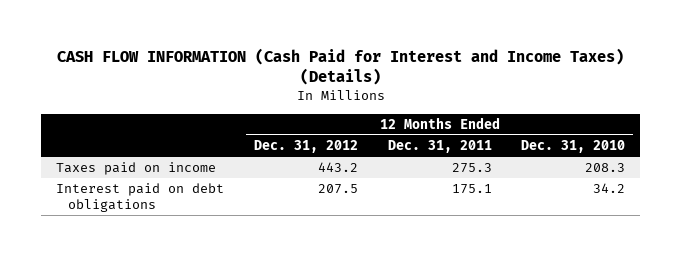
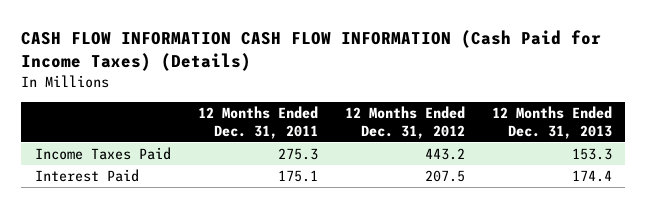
[56,47,624,86] CASH FLOW INFORMATION (Cash Paid for Interest and Income Taxes) (Details) -> [21,30,602,72] CASH FLOW INFORMATION CASH FLOW INFORMATION (Cash Paid for Income Taxes) (Details)
[521,140,626,154] Dec. 31, 2010 -> none
none -> [491,105,612,139] 12 Months Ended Dec. 31, 2013
[56,162,217,176] Taxes paid on income -> [34,147,171,161] Income Taxes Paid
[56,183,225,213] Interest paid on debt obligations -> [34,169,139,183] Interest Paid

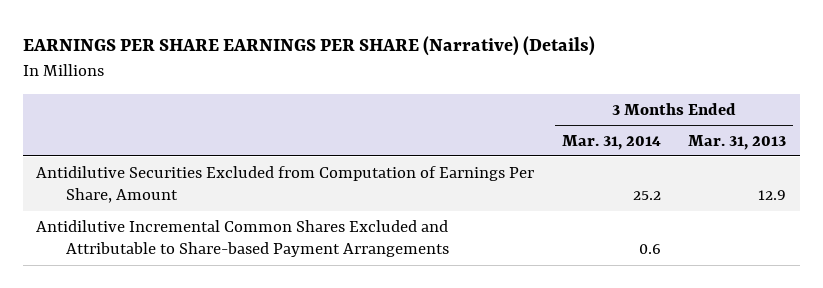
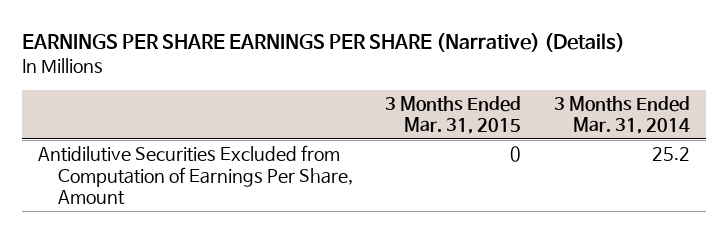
[688,134,787,150] Mar. 31, 2013 -> none
none -> [385,95,522,135] 3 Months Ended Mar. 31, 2015
[36,219,449,258] Antidilutive Incremental Common Shares Excluded and Attributable to Share-based Payment Arrangements -> none

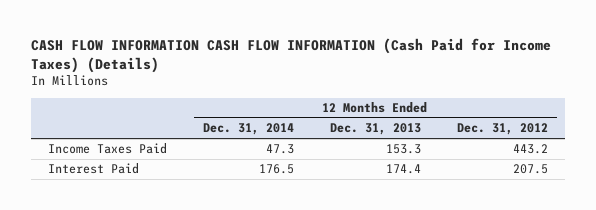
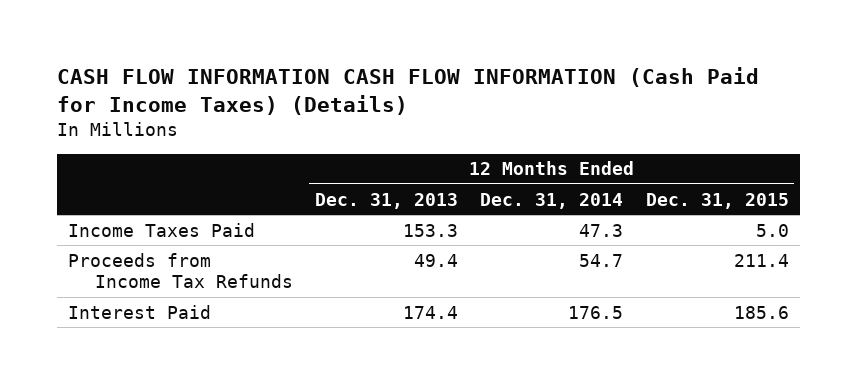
[456,123,548,136] Dec. 31, 2012 -> none
none -> [645,192,789,209] Dec. 31, 2015
none -> [67,252,293,289] Proceeds from Income Tax Refunds

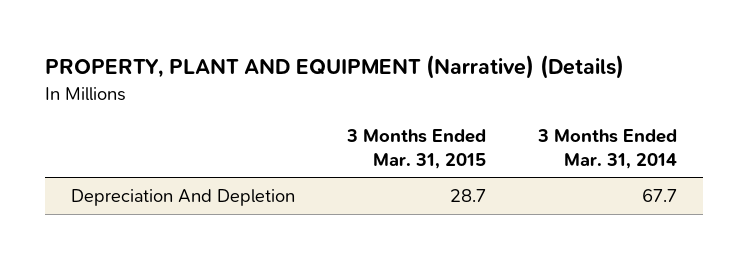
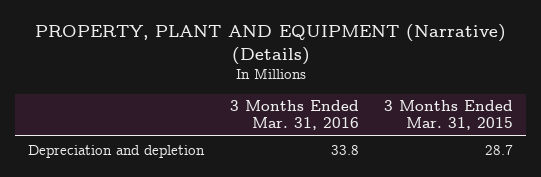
[536,129,677,169] 3 Months Ended Mar. 31, 2014 -> none
none -> [229,100,359,131] 3 Months Ended Mar. 31, 2016
[71,189,296,207] Depreciation And Depletion -> [28,144,206,158] Depreciation and depletion

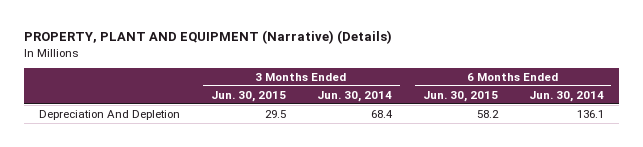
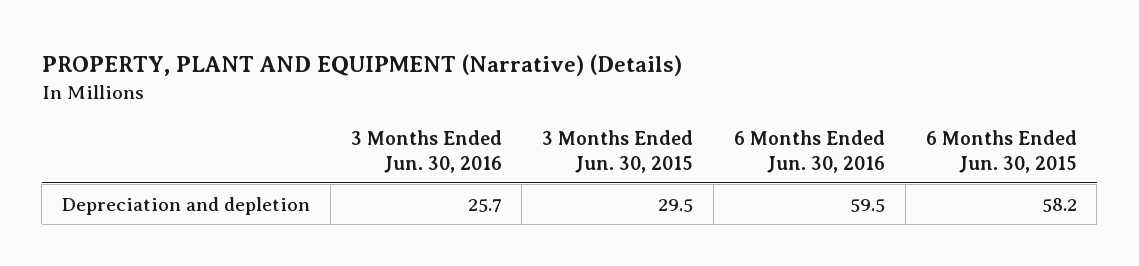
[316,90,392,102] Jun. 30, 2014 -> none
[528,90,604,102] Jun. 30, 2014 -> none
none -> [350,129,502,173] 3 Months Ended Jun. 30, 2016
none -> [733,129,885,173] 6 Months Ended Jun. 30, 2016
[39,109,181,120] Depreciation And Depletion -> [62,196,311,215] Depreciation and depletion

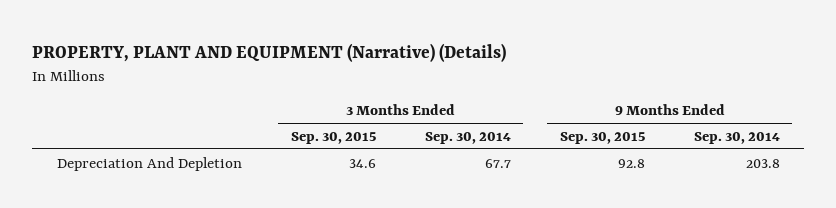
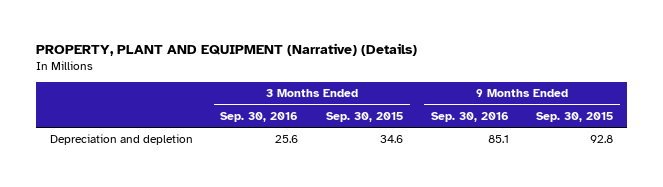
[424,131,511,144] Sep. 30, 2014 -> none
[693,131,780,144] Sep. 30, 2014 -> none
none -> [220,111,299,122] Sep. 30, 2016
none -> [430,111,509,122] Sep. 30, 2016
[56,156,242,171] Depreciation And Depletion -> [49,134,193,146] Depreciation and depletion

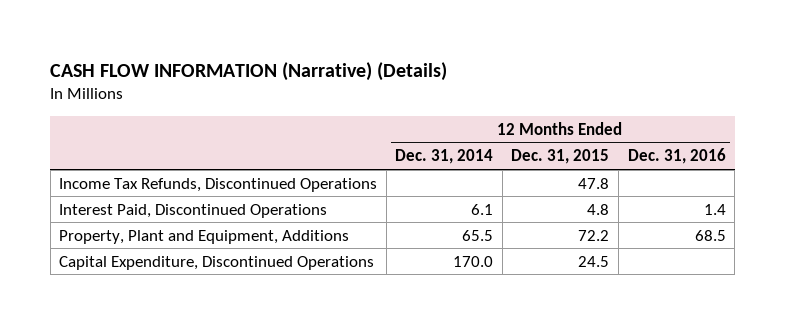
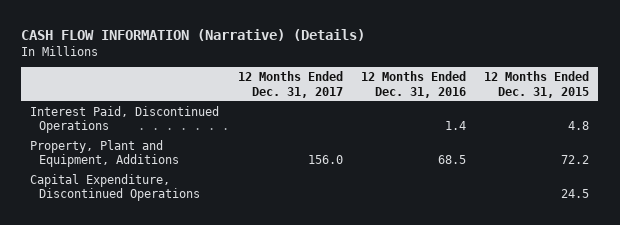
[395,149,494,165] Dec. 31, 2014 -> none
none -> [237,71,343,98] 12 Months Ended Dec. 31, 2017
[59,177,378,192] Income Tax Refunds, Discontinued Operations -> none

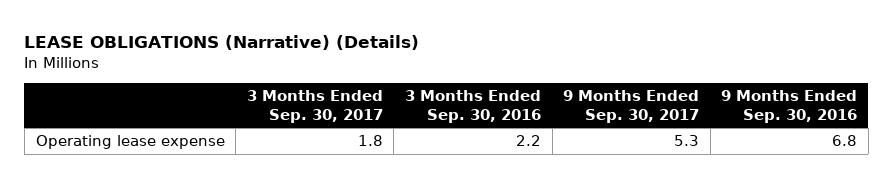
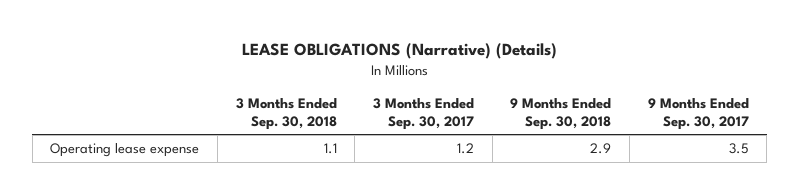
[404,90,541,123] 3 Months Ended Sep. 30, 2016 -> none
[721,90,858,123] 9 Months Ended Sep. 30, 2016 -> none
none -> [235,98,337,130] 3 Months Ended Sep. 30, 2018
none -> [510,98,612,130] 9 Months Ended Sep. 30, 2018
[357,135,383,147] 1.8 -> [457,143,475,155] 1.2
[674,135,700,147] 5.3 -> [728,143,749,155] 3.5

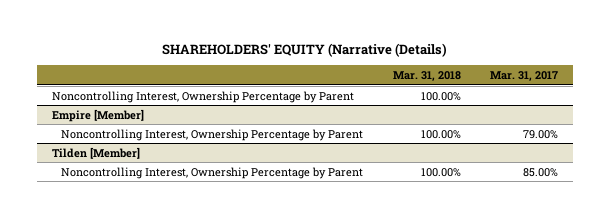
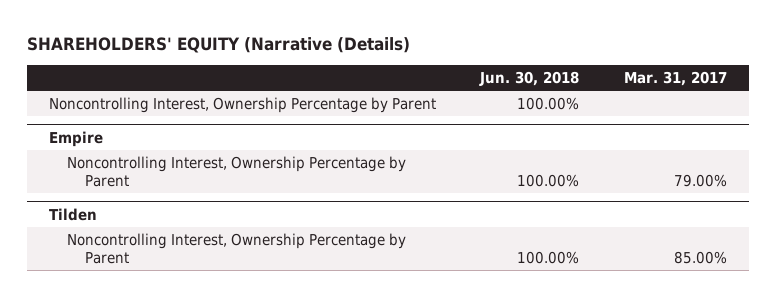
[392,70,461,81] Mar. 31, 2018 -> none
none -> [479,70,580,86] Jun. 30, 2018
[51,108,144,122] Empire [Member] -> [49,131,104,148] Empire
[51,146,140,159] Tilden [Member] -> [49,208,98,222] Tilden

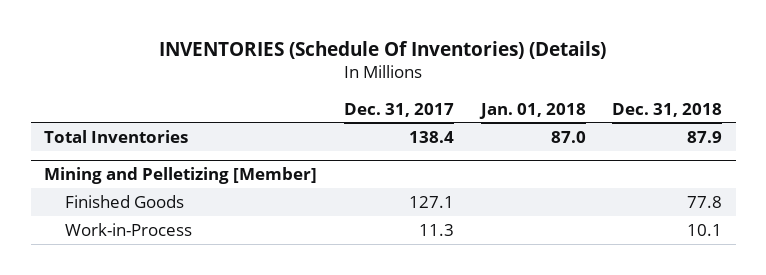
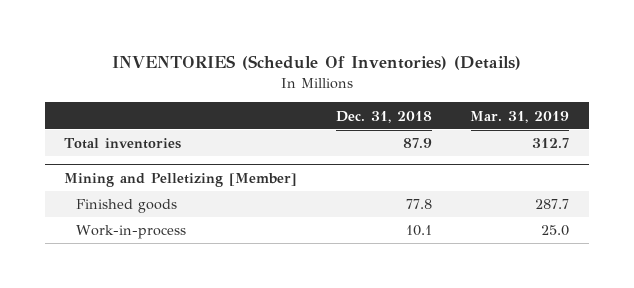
[343,102,454,117] Dec. 31, 2017 -> none
[478,102,586,119] Jan. 01, 2018 -> none
none -> [470,110,570,123] Mar. 31, 2019
[44,129,189,143] Total Inventories -> [64,138,182,150] Total inventories
[64,194,184,208] Finished Goods -> [75,199,177,214] Finished goods
[64,222,192,236] Work-in-Process -> [75,225,186,240] Work-in-process

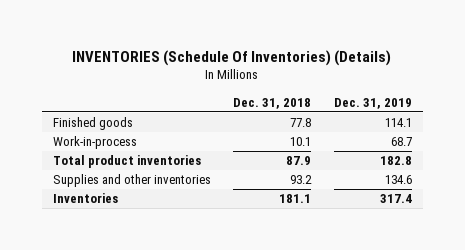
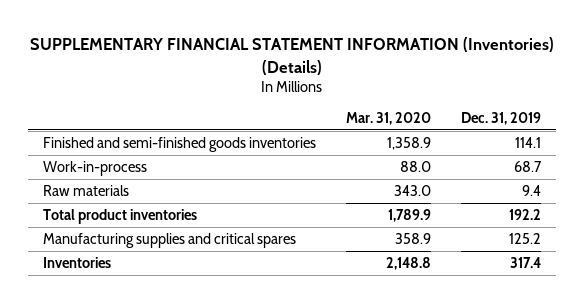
[72,49,392,66] INVENTORIES (Schedule Of Inventories) (Details) -> [30,37,555,75] SUPPLEMENTARY FINANCIAL STATEMENT INFORMATION (Inventories) (Details)
[233,97,312,109] Dec. 31, 2018 -> none
none -> [346,111,432,125] Mar. 31, 2020
[52,117,133,131] Finished goods -> [43,136,317,152] Finished and semi-finished goods inventories
none -> [43,184,130,196] Raw materials
[379,156,412,166] 182.8 -> [509,208,542,220] 192.2
[52,174,211,188] Supplies and other inventories -> [43,232,297,248] Manufacturing supplies and critical spares
[384,175,412,185] 134.6 -> [509,232,542,244] 125.2

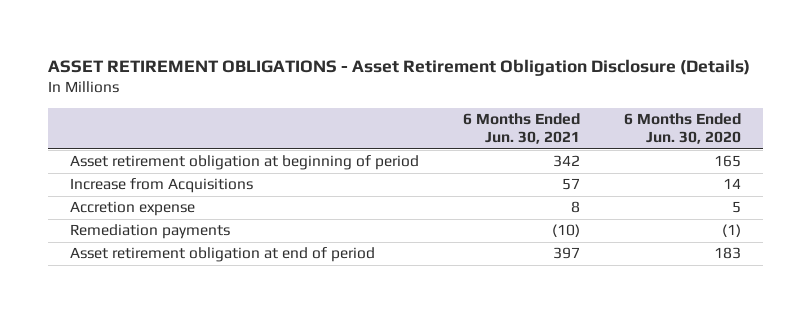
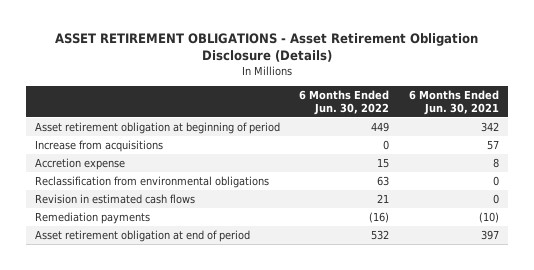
[623,112,741,145] 6 Months Ended Jun. 30, 2020 -> none
none -> [299,89,390,115] 6 Months Ended Jun. 30, 2022
[69,178,253,194] Increase from Acquisitions -> [35,139,164,152] Increase from acquisitions
none -> [35,175,270,188] Reclassification from environmental obligations
none -> [35,193,196,204] Revision in estimated cash flows

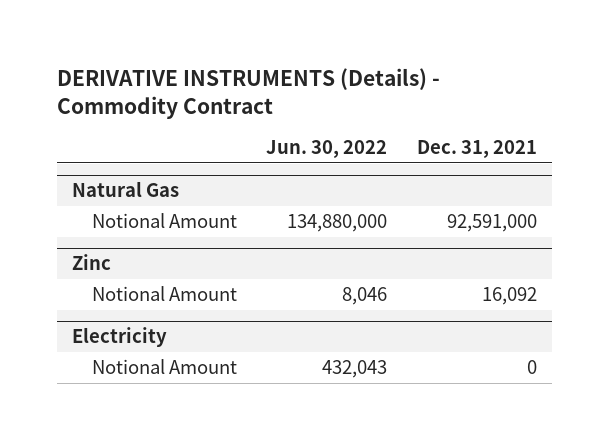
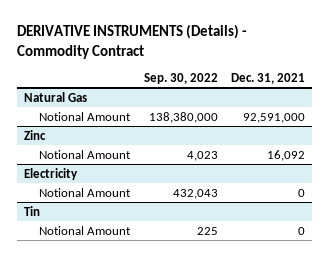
[266,140,388,159] Jun. 30, 2022 -> none
none -> [143,72,218,84] Sep. 30, 2022
none -> [23,205,40,216] Tin
none -> [39,225,132,235] Notional Amount

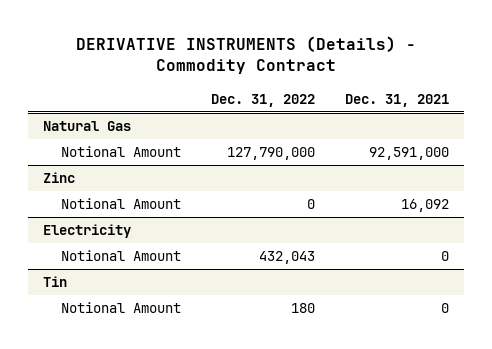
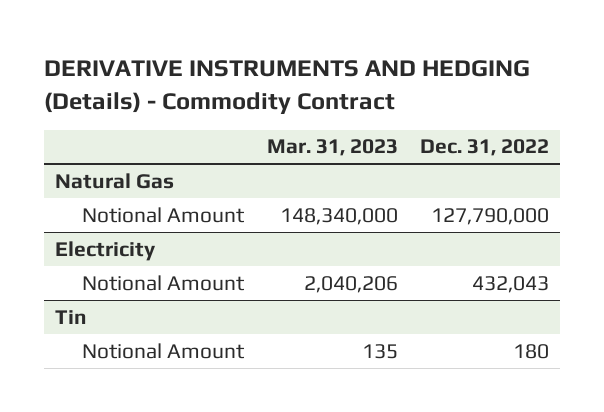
[76,35,417,75] DERIVATIVE INSTRUMENTS (Details) - Commodity Contract -> [43,60,530,114] DERIVATIVE INSTRUMENTS AND HEDGING (Details) - Commodity Contract
[345,93,450,107] Dec. 31, 2021 -> none
none -> [266,139,398,157] Mar. 31, 2023
[42,172,75,184] Zinc -> none
[60,198,181,210] Notional Amount -> none

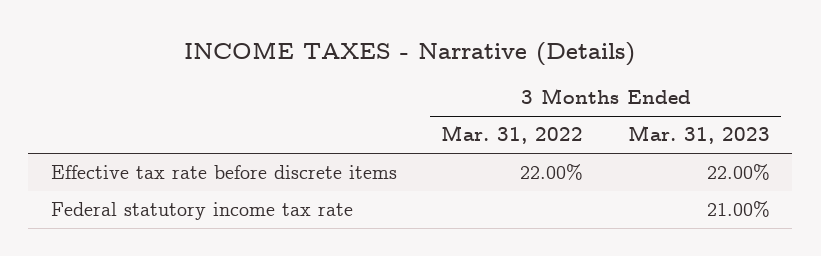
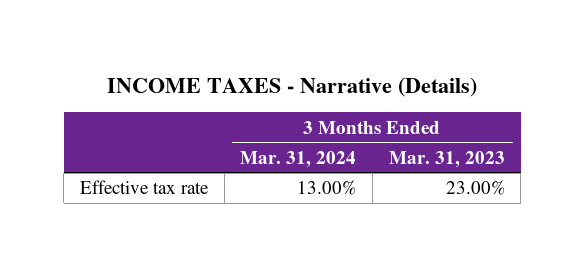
[441,125,584,145] Mar. 31, 2022 -> none
none -> [240,150,357,168] Mar. 31, 2024
[50,202,353,221] Federal statutory income tax rate -> none
[50,165,397,180] Effective tax rate before discrete items -> [79,180,209,195] Effective tax rate
[707,164,771,181] 22.00% -> [445,180,505,196] 23.00%

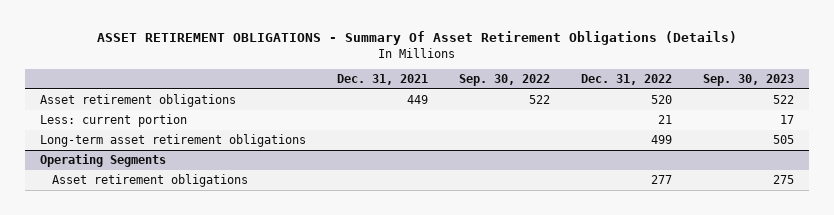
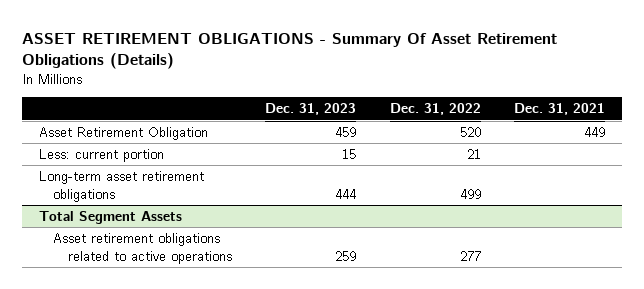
[459,73,551,86] Sep. 30, 2022 -> none
[702,73,794,86] Sep. 30, 2023 -> none
none -> [265,103,357,116] Dec. 31, 2023
[40,93,237,107] Asset retirement obligations -> [38,126,208,140] Asset Retirement Obligation
[40,153,167,167] Operating Segments -> [38,210,182,224] Total Segment Assets
[52,173,249,187] Asset retirement obligations -> [53,232,232,264] Asset retirement obligations related to active operations

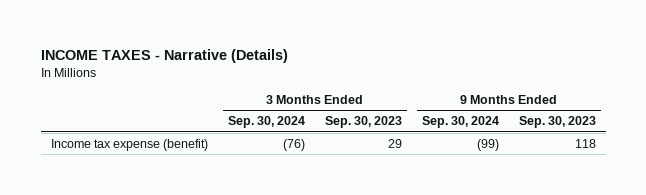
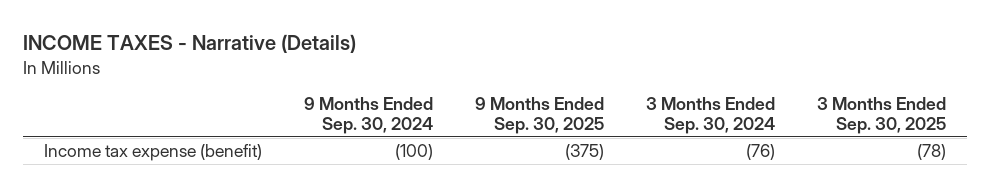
[324,116,402,129] Sep. 30, 2023 -> none
[518,116,596,129] Sep. 30, 2023 -> none
none -> [474,97,604,135] 9 Months Ended Sep. 30, 2025
none -> [816,97,946,135] 3 Months Ended Sep. 30, 2025
[476,138,499,151] (99) -> [394,144,433,161] (100)

